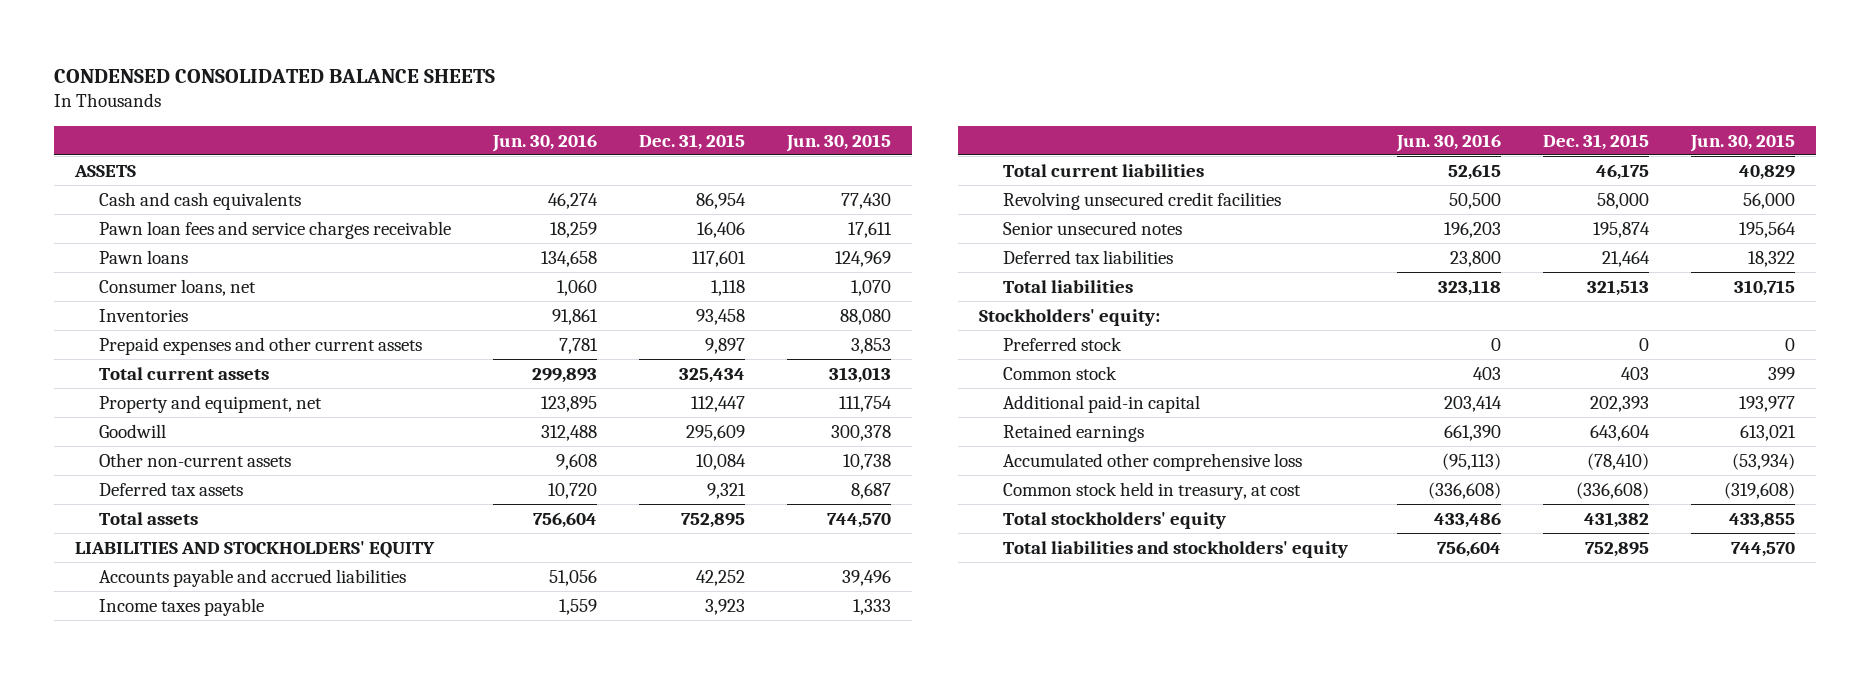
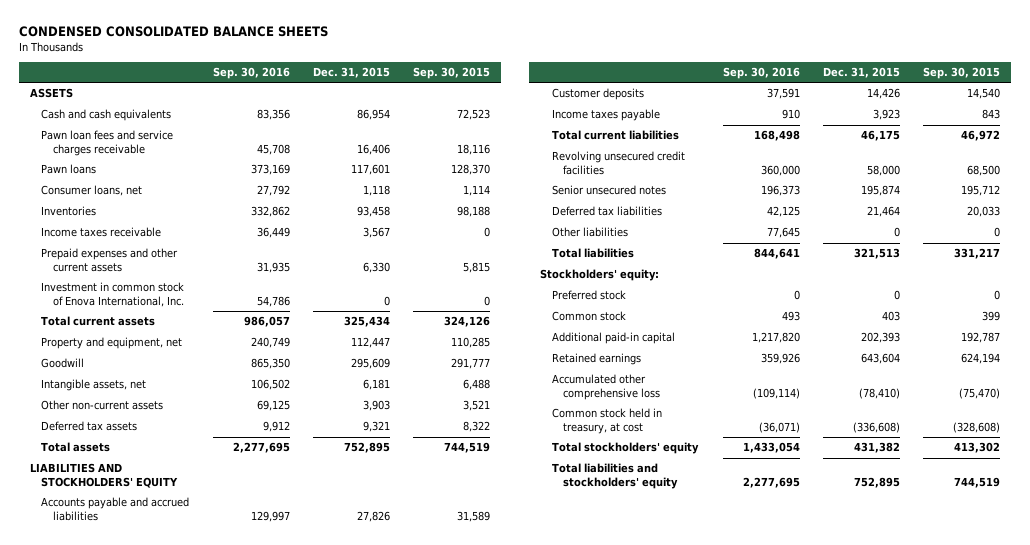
[492,133,598,152] Jun. 30, 2016 -> none
[786,133,892,152] Jun. 30, 2015 -> none
none -> [212,67,290,80] Sep. 30, 2016
none -> [412,67,490,80] Sep. 30, 2015
none -> [41,227,162,238] Income taxes receivable
[705,337,746,354] 9,897 -> [362,261,390,273] 6,330
none -> [41,282,185,307] Investment in common stock of Enova International, Inc.
none -> [41,379,147,392] Intangible assets, net
[696,453,747,470] 10,084 -> [362,400,390,412] 3,903
[696,569,746,586] 42,252 -> [356,510,390,522] 27,826
none -> [551,88,644,101] Customer deposits
none -> [551,227,628,238] Other liabilities

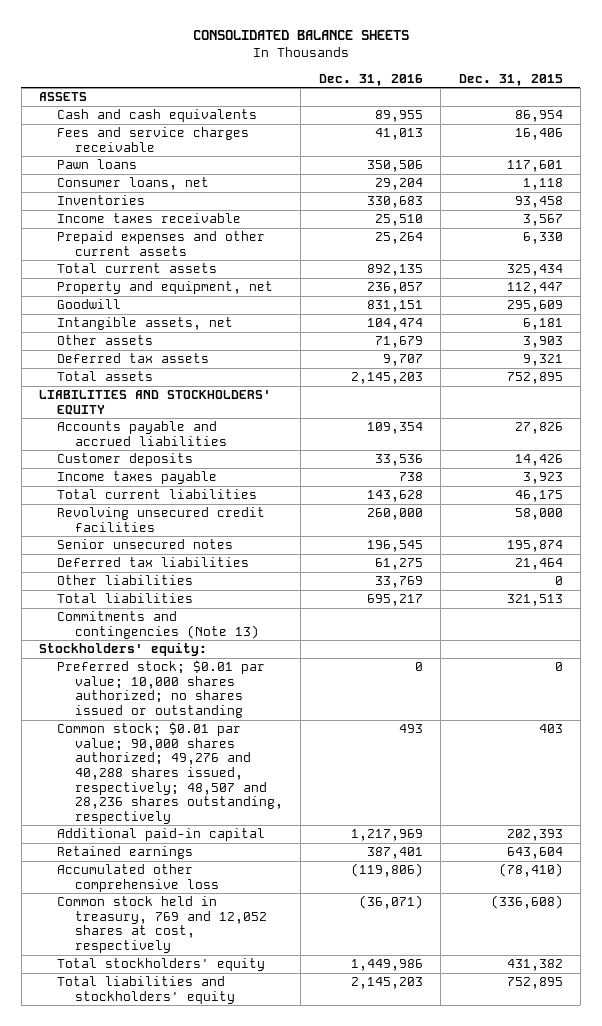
[18,25,328,37] CONDENSED CONSOLIDATED BALANCE SHEETS -> [192,30,409,41] CONSOLIDATED BALANCE SHEETS
[212,67,290,80] Sep. 30, 2016 -> none
[412,67,490,80] Sep. 30, 2015 -> none
none -> [318,73,423,86] Dec. 31, 2016
[41,130,174,156] Pawn loan fees and service charges receivable -> [56,127,249,152] Fees and service charges receivable
[41,282,185,307] Investment in common stock of Enova International, Inc. -> none
[41,400,164,411] Other non-current assets -> [56,335,153,346] Other assets
none -> [56,611,259,639] Commitments and contingencies (Note 13)
[551,290,626,301] Preferred stock -> [56,660,265,718] Preferred stock; $0.01 par value; 10,000 shares authorized; no shares issued or outstanding
[551,311,626,322] Common stock -> [56,722,283,824] Common stock; $0.01 par value; 90,000 shares authorized; 49,276 and 40,288 shares issued, respectively; 48,507 and 28,236 shares outstanding, respectively
[551,408,662,434] Common stock held in treasury, at cost -> [56,896,267,953] Common stock held in treasury, 769 and 12,052 shares at cost, respectively

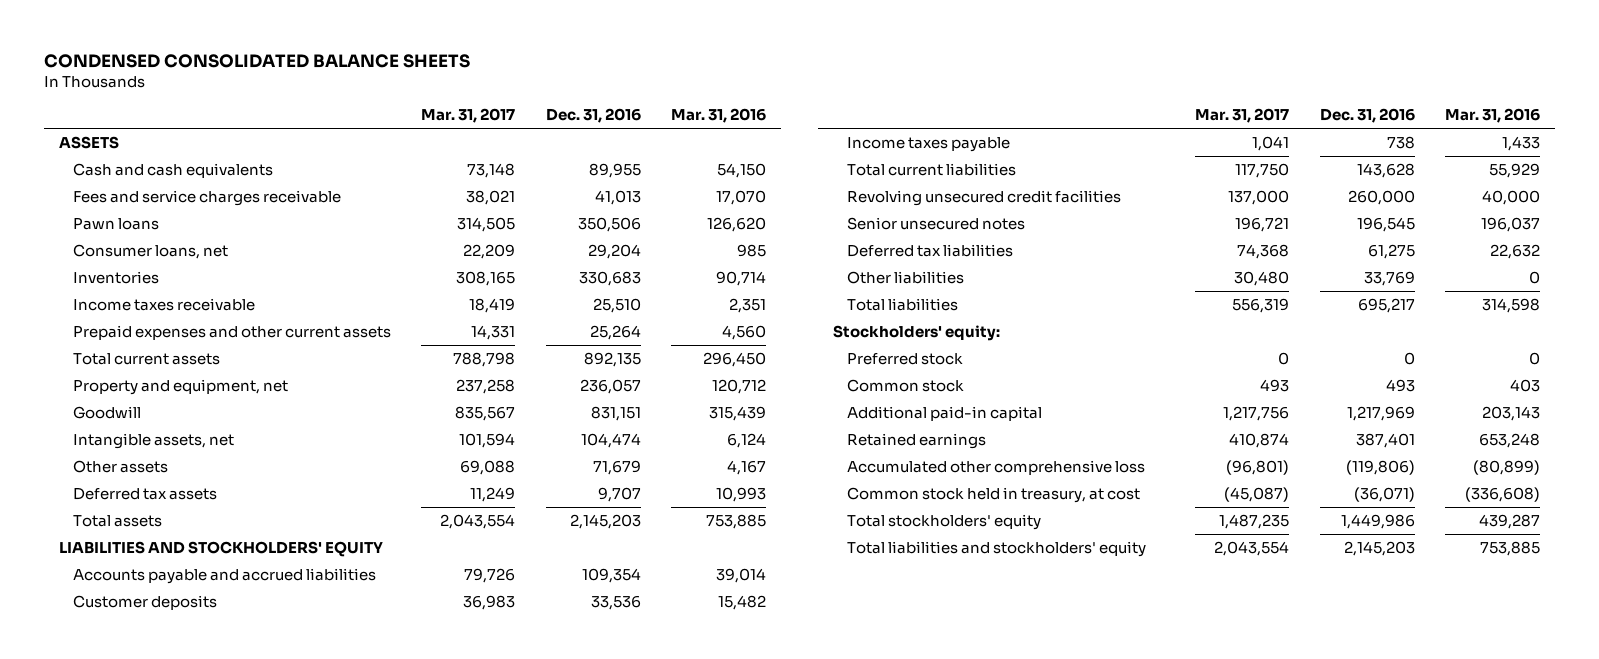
[192,30,409,41] CONSOLIDATED BALANCE SHEETS -> [43,53,470,68] CONDENSED CONSOLIDATED BALANCE SHEETS
[458,73,563,86] Dec. 31, 2015 -> none
none -> [421,108,516,124] Mar. 31, 2017
none -> [670,108,766,124] Mar. 31, 2016
[56,611,259,639] Commitments and contingencies (Note 13) -> none
[56,660,265,718] Preferred stock; $0.01 par value; 10,000 shares authorized; no shares issued or outstanding -> [846,352,963,365] Preferred stock
[56,722,283,824] Common stock; $0.01 par value; 90,000 shares authorized; 49,276 and 40,288 shares issued, respectively; 48,507 and 28,236 shares outstanding, respectively -> [846,378,964,392] Common stock
[56,896,267,953] Common stock held in treasury, 769 and 12,052 shares at cost, respectively -> [846,486,1140,503] Common stock held in treasury, at cost

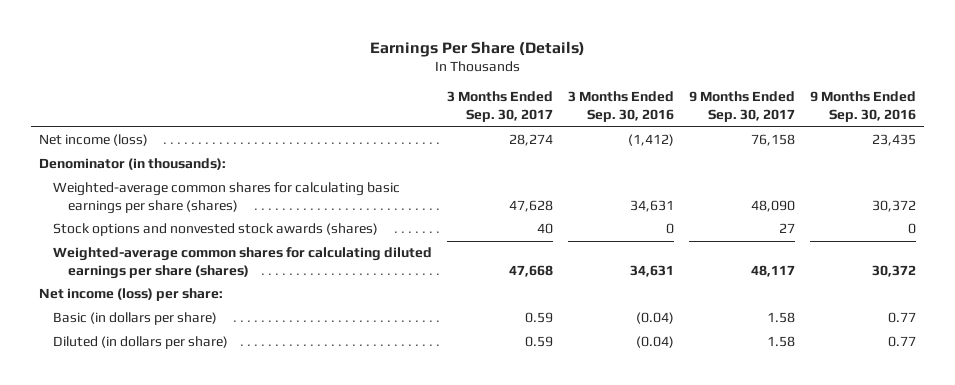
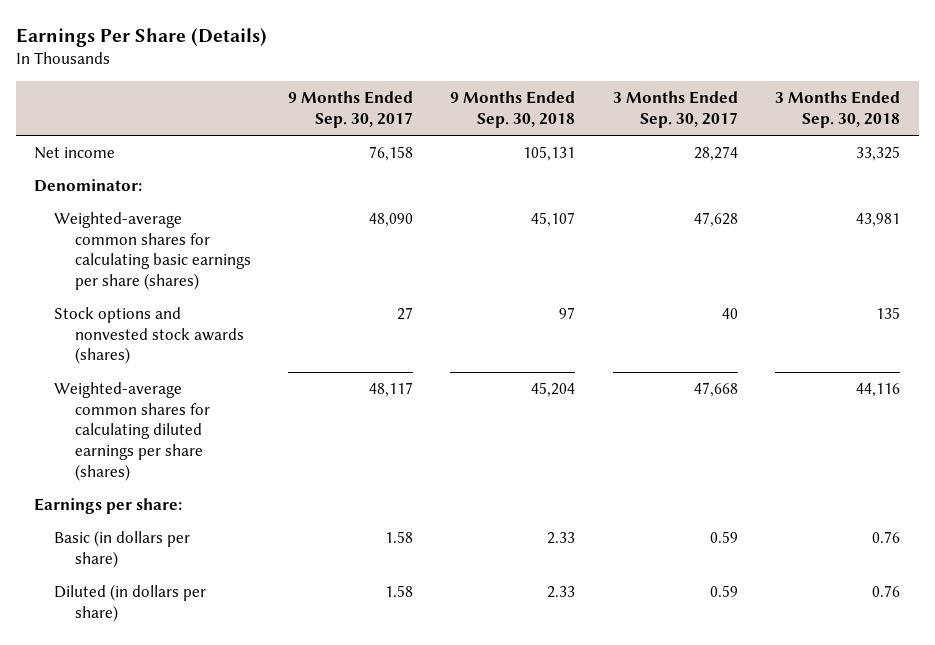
[568,91,675,123] 3 Months Ended Sep. 30, 2016 -> none
[810,91,917,123] 9 Months Ended Sep. 30, 2016 -> none
none -> [450,91,576,129] 9 Months Ended Sep. 30, 2018
none -> [775,91,901,129] 3 Months Ended Sep. 30, 2018
[38,134,148,147] Net income (loss) -> [34,147,116,160] Net income
[38,158,226,171] Denominator (in thousands): -> [34,179,143,193] Denominator:
[38,288,223,302] Net income (loss) per share: -> [34,498,183,515] Earnings per share:

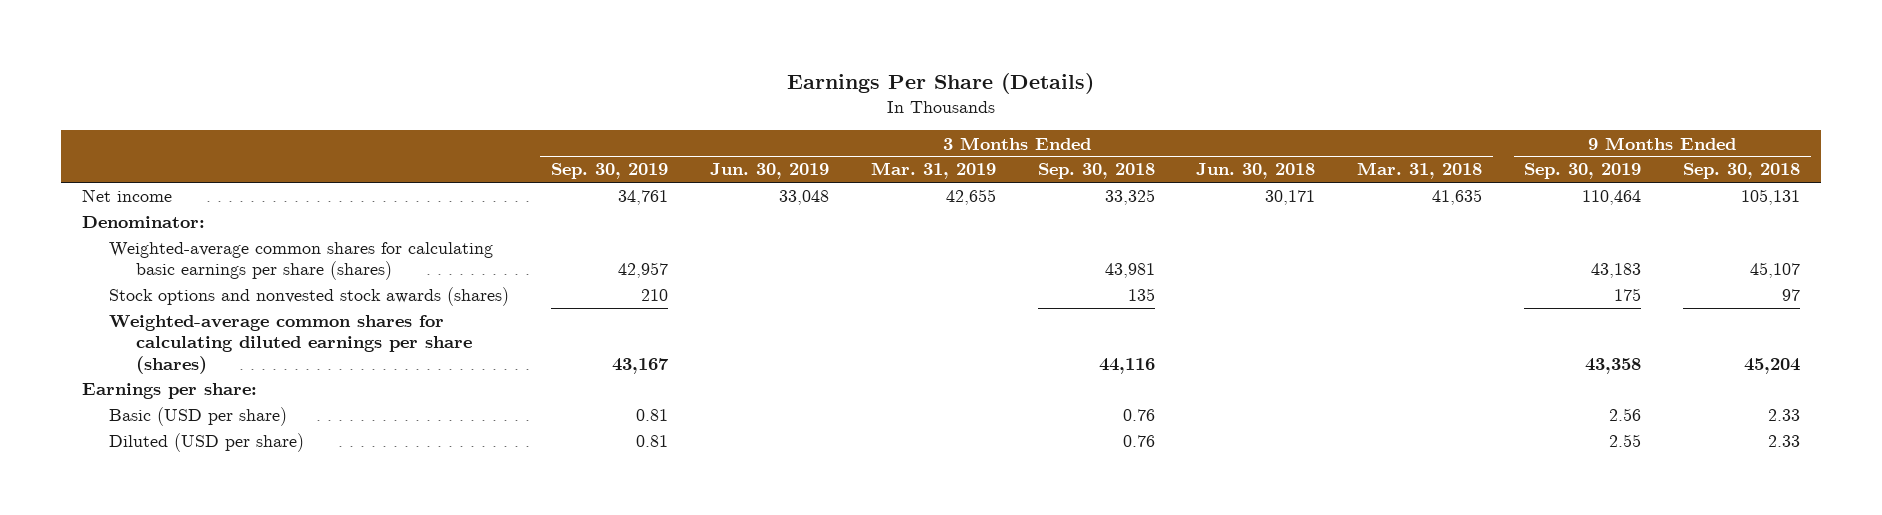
[288,91,414,129] 9 Months Ended Sep. 30, 2017 -> none
[612,91,738,129] 3 Months Ended Sep. 30, 2017 -> none
none -> [550,163,668,180] Sep. 30, 2019
none -> [709,163,829,180] Jun. 30, 2019
none -> [870,162,996,180] Mar. 31, 2019
none -> [1196,163,1316,180] Jun. 30, 2018
none -> [1357,162,1483,180] Mar. 31, 2018
none -> [1524,163,1642,180] Sep. 30, 2019
[54,530,191,568] Basic (in dollars per share) -> [108,407,287,427] Basic (USD per share)
[54,584,207,622] Diluted (in dollars per share) -> [108,433,304,453] Diluted (USD per share)

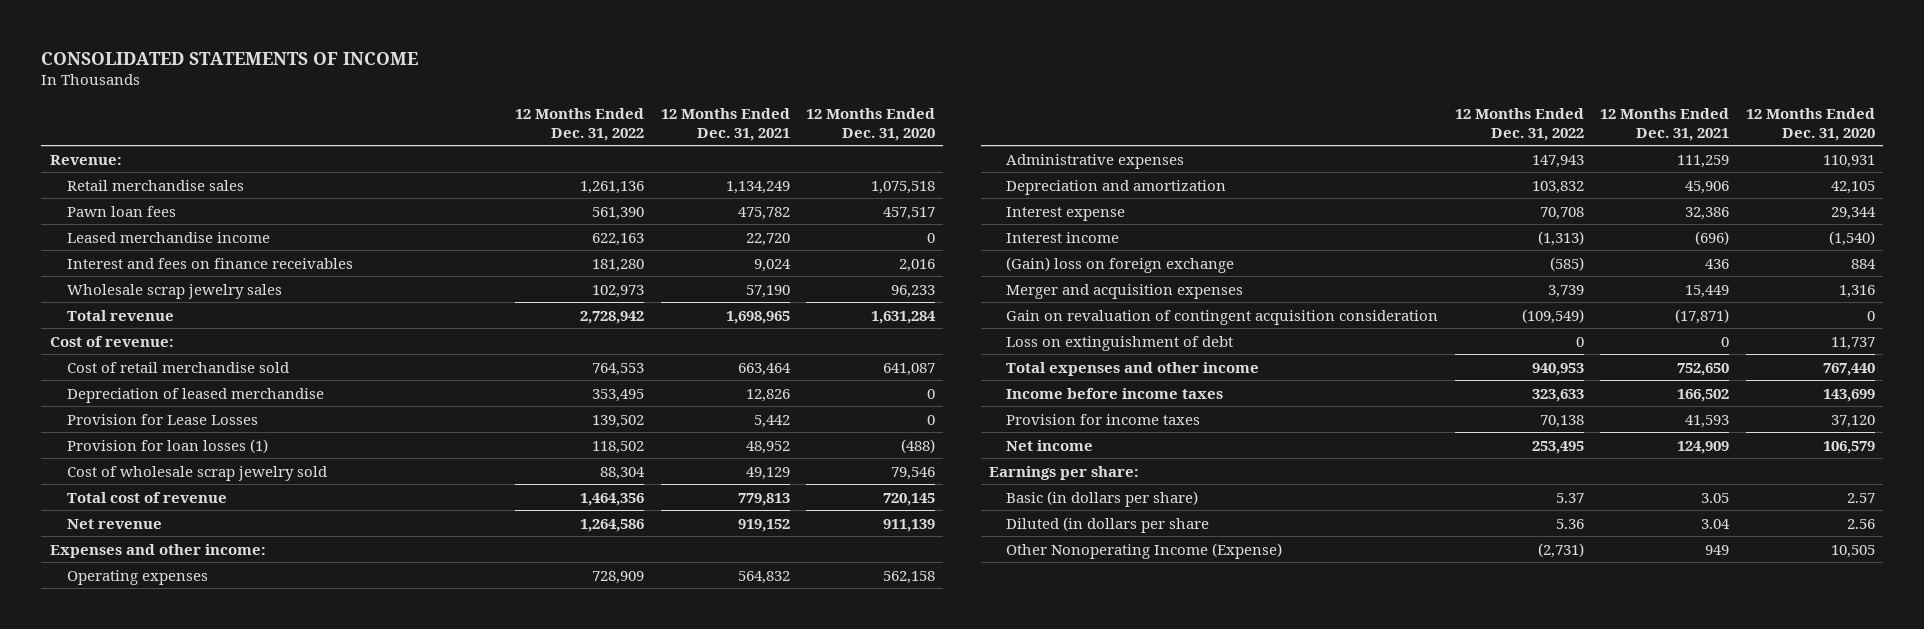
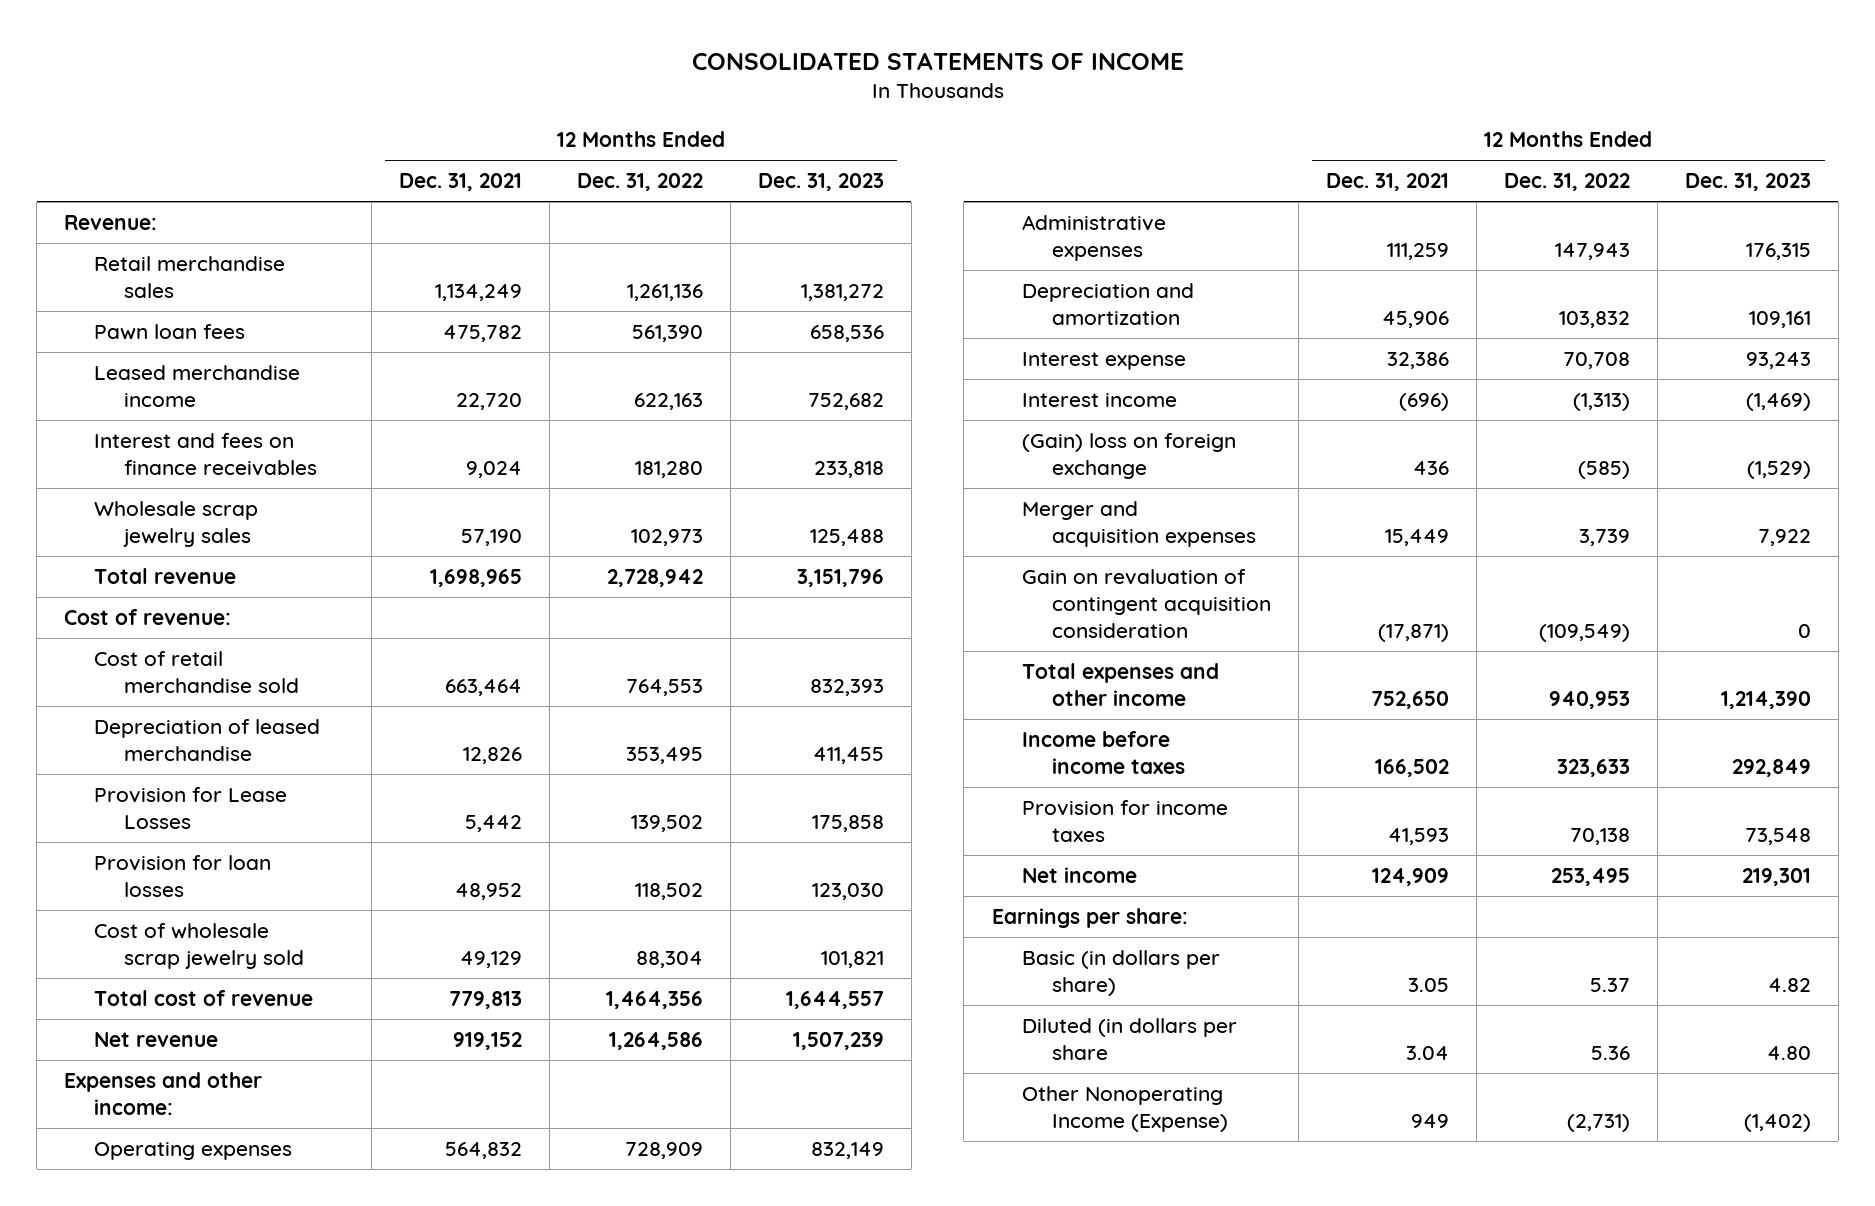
[806,107,936,141] 12 Months Ended Dec. 31, 2020 -> none
none -> [757,173,884,192] Dec. 31, 2023
[66,438,268,453] Provision for loan losses (1) -> [94,855,272,897] Provision for loan losses
[1006,335,1234,351] Loss on extinguishment of debt -> none

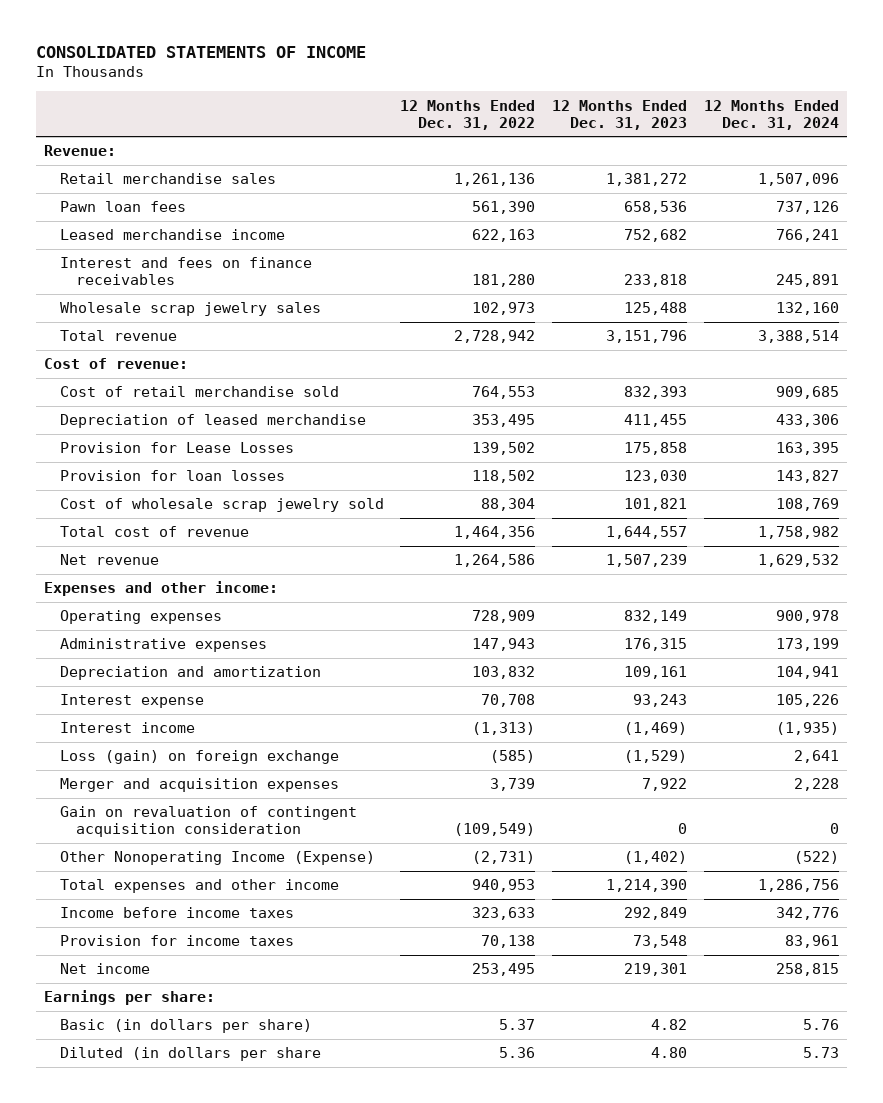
[398,173,522,192] Dec. 31, 2021 -> none
none -> [703,99,839,130] 12 Months Ended Dec. 31, 2024
[1021,433,1236,479] (Gain) loss on foreign exchange -> [59,750,339,765] Loss (gain) on foreign exchange
[1021,1086,1228,1132] Other Nonoperating Income (Expense) -> [59,851,375,866] Other Nonoperating Income (Expense)

